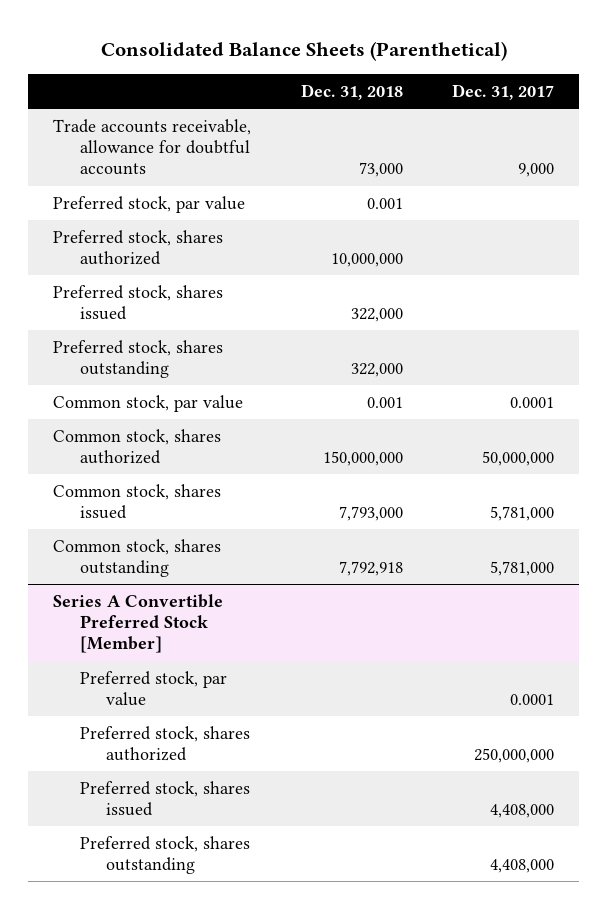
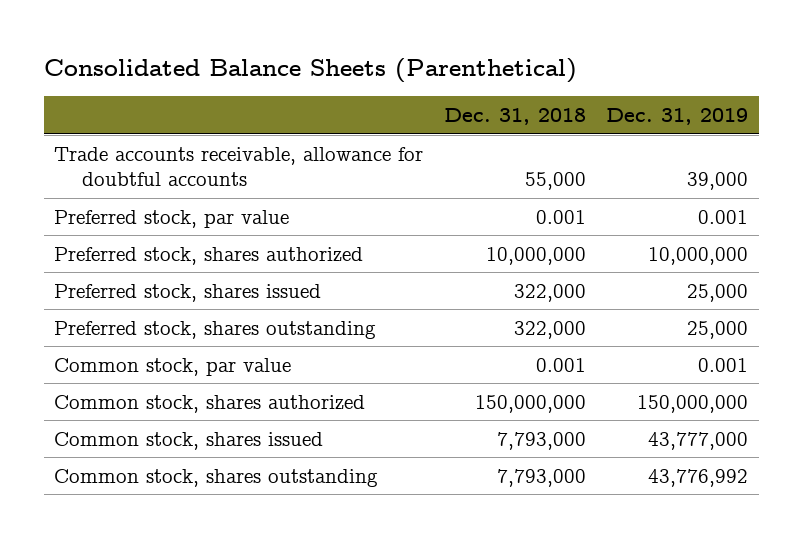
[452,83,555,100] Dec. 31, 2017 -> none
none -> [606,108,749,126] Dec. 31, 2019
[358,162,403,178] 73,000 -> [524,172,586,191] 55,000
[53,593,224,654] Series A Convertible Preferred Stock [Member] -> none
[79,670,227,707] Preferred stock, par value -> none
[79,725,250,762] Preferred stock, shares authorized -> none
[79,780,250,817] Preferred stock, shares issued -> none
[79,835,250,875] Preferred stock, shares outstanding -> none
[338,561,403,577] 7,792,918 -> [496,468,586,487] 7,793,000

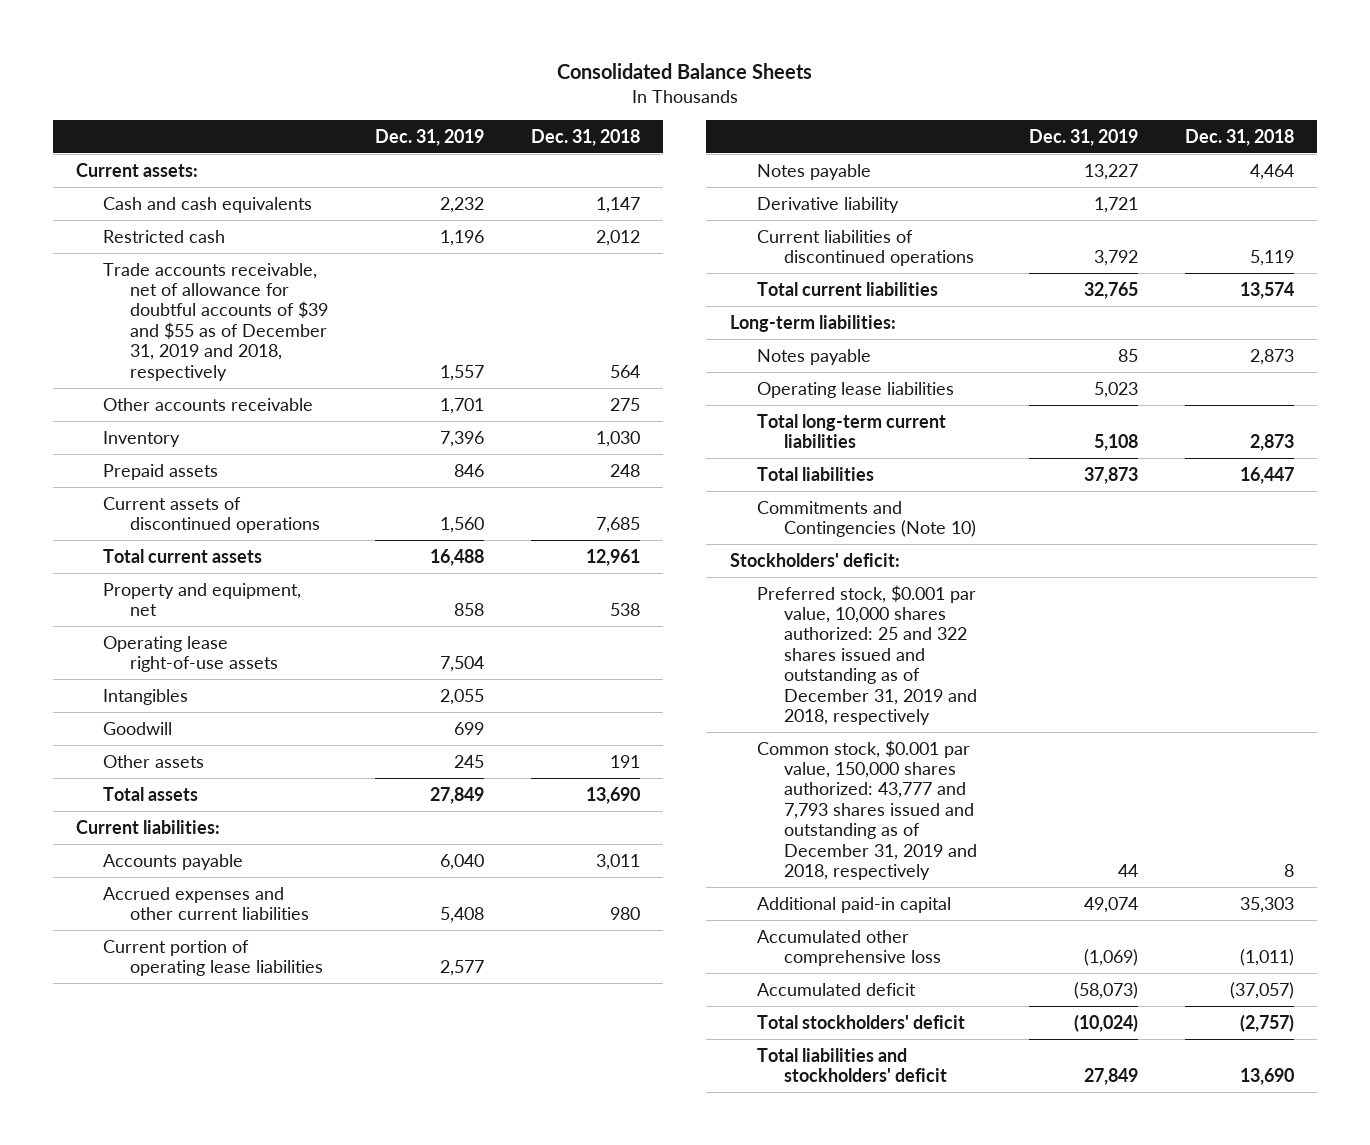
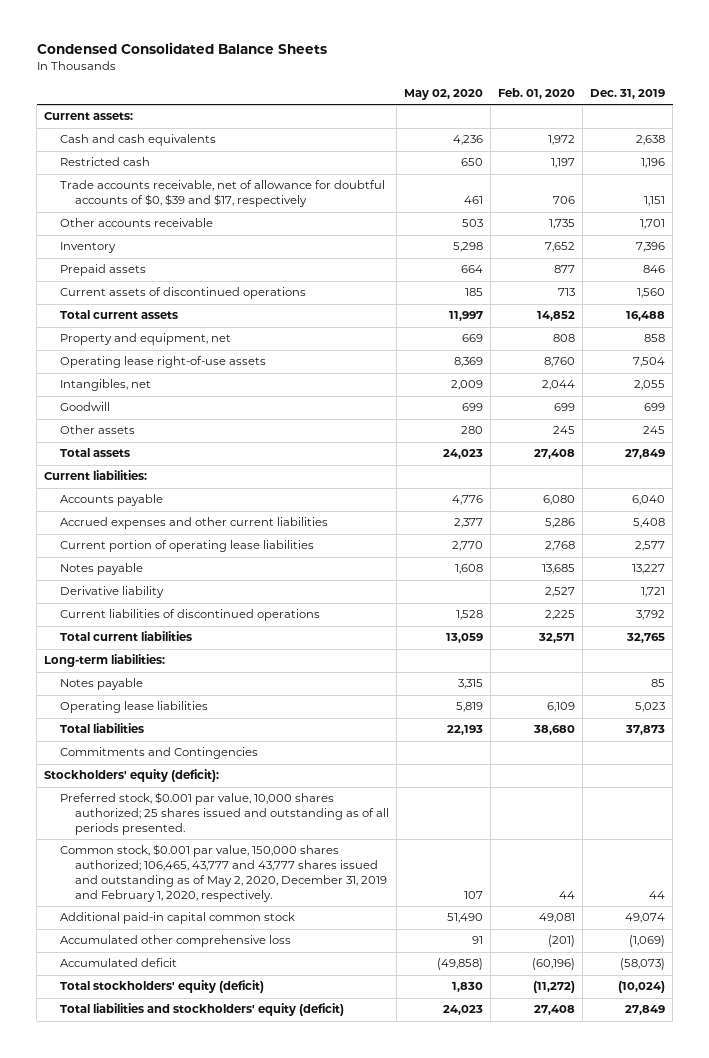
[556,63,812,80] Consolidated Balance Sheets -> [36,42,327,55] Condensed Consolidated Balance Sheets
[530,128,640,146] Dec. 31, 2018 -> none
none -> [404,88,484,100] May 02, 2020
none -> [498,87,576,99] Feb. 01, 2020
[439,196,484,213] 2,232 -> [636,135,666,146] 2,638
[103,262,329,381] Trade accounts receivable, net of allowance for doubtful accounts of $39 and $55 as of December 31, 2019 and 2018, respectively -> [59,180,385,208] Trade accounts receivable, net of allowance for doubtful accounts of $0, $39 and $17, respectively
[439,364,484,381] 1,557 -> [644,196,666,207] 1,151
[103,688,189,705] Intangibles -> [59,379,151,392] Intangibles, net
[756,413,946,448] Total long-term current liabilities -> none
[756,500,976,537] Commitments and Contingencies (Note 10) -> [59,747,258,760] Commitments and Contingencies
[729,552,900,567] Stockholders' deficit: -> [44,769,220,783] Stockholders' equity (deficit):
[756,584,977,726] Preferred stock, $0.001 par value, 10,000 shares authorized: 25 and 322 shares issued and outstanding as of December 31, 2019 and 2018, respectively -> [59,792,390,836] Preferred stock, $0.001 par value, 10,000 shares authorized; 25 shares issued and outstanding as of all periods presented.
[756,739,977,881] Common stock, $0.001 par value, 150,000 shares authorized: 43,777 and 7,793 shares issued and outstanding as of December 31, 2019 and 2018, respectively -> [59,844,388,903] Common stock, $0.001 par value, 150,000 shares authorized; 106,465, 43,777 and 43,777 shares issued and outstanding as of May 2, 2020, December 31, 2019 and February 1, 2020, respectively.
[756,896,951,913] Additional paid-in capital -> [59,912,295,925] Additional paid-in capital common stock
[756,1014,965,1029] Total stockholders' deficit -> [59,980,264,994] Total stockholders' equity (deficit)
[756,1047,947,1082] Total liabilities and stockholders' deficit -> [59,1003,344,1017] Total liabilities and stockholders' equity (deficit)

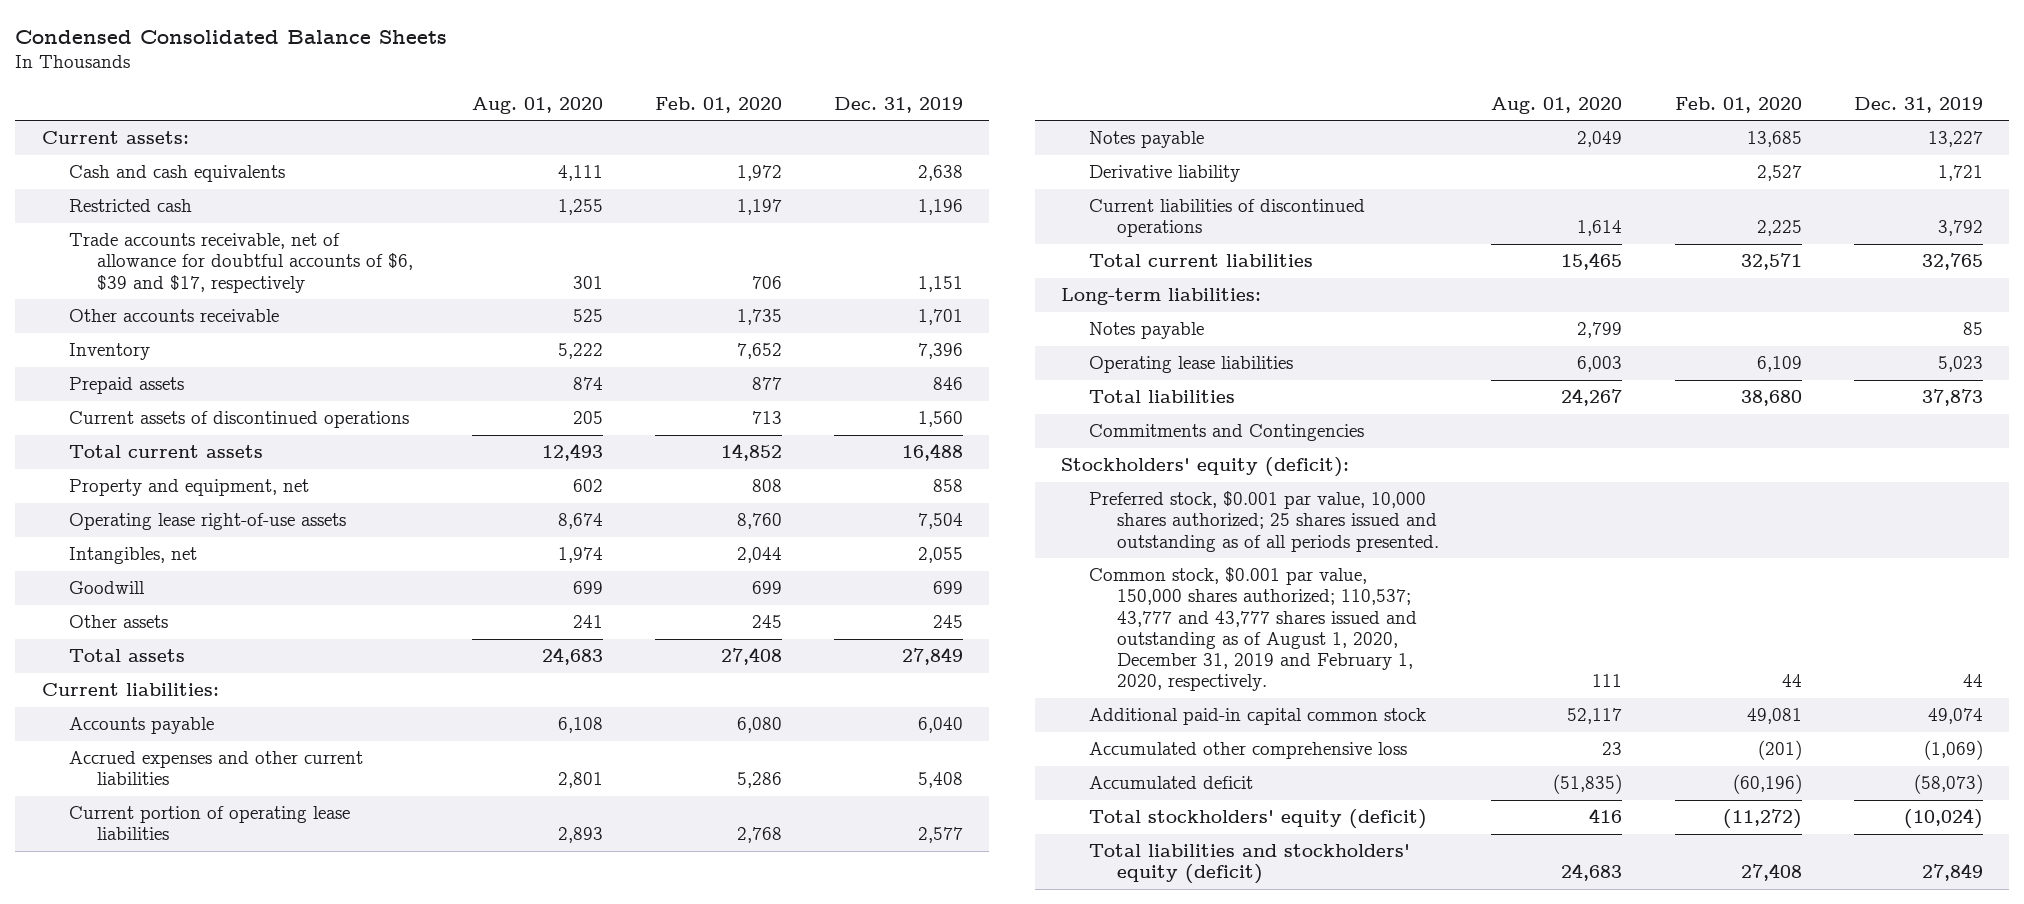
[404,88,484,100] May 02, 2020 -> none
none -> [471,96,603,114] Aug. 01, 2020
[59,180,385,208] Trade accounts receivable, net of allowance for doubtful accounts of $0, $39 and $17, respectively -> [69,233,414,293] Trade accounts receivable, net of allowance for doubtful accounts of $6, $39 and $17, respectively
[59,844,388,903] Common stock, $0.001 par value, 150,000 shares authorized; 106,465, 43,777 and 43,777 shares issued and outstanding as of May 2, 2020, December 31, 2019 and February 1, 2020, respectively. -> [1089,567,1417,692] Common stock, $0.001 par value, 150,000 shares authorized; 110,537; 43,777 and 43,777 shares issued and outstanding as of August 1, 2020, December 31, 2019 and February 1, 2020, respectively.

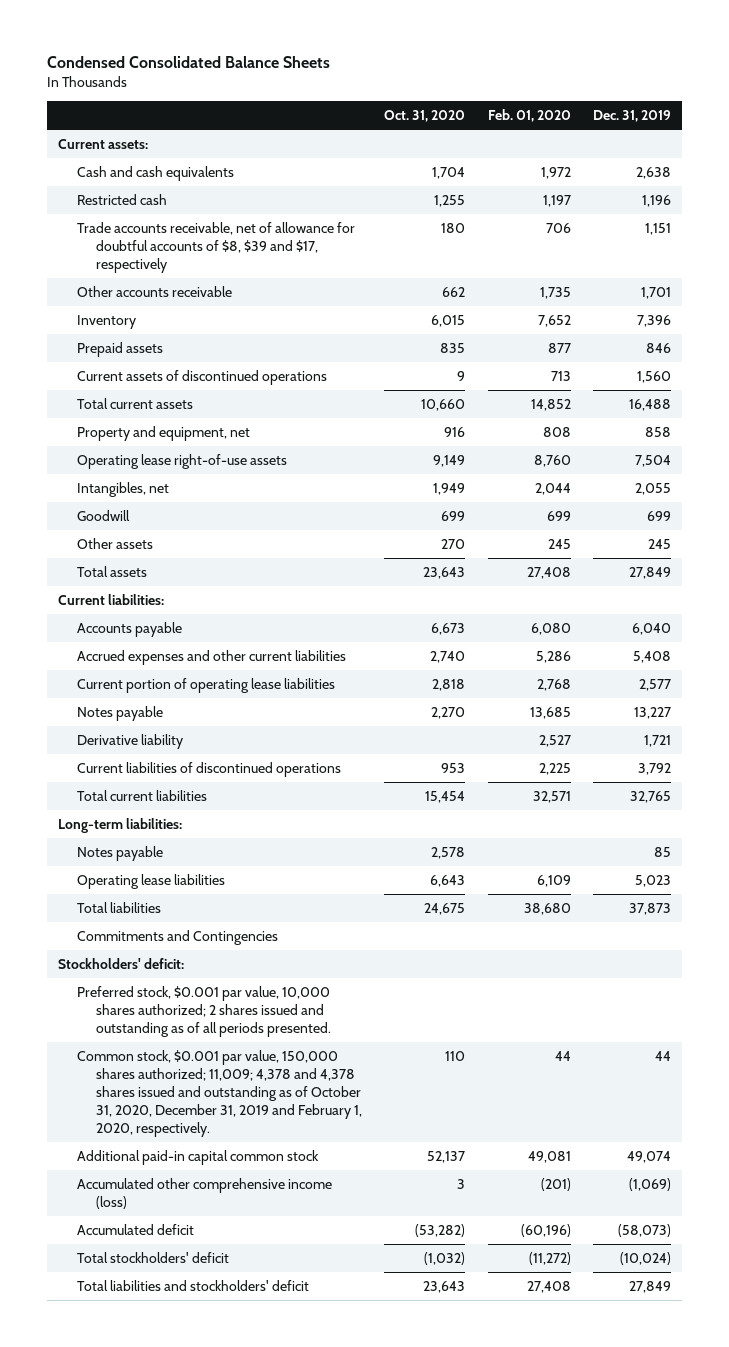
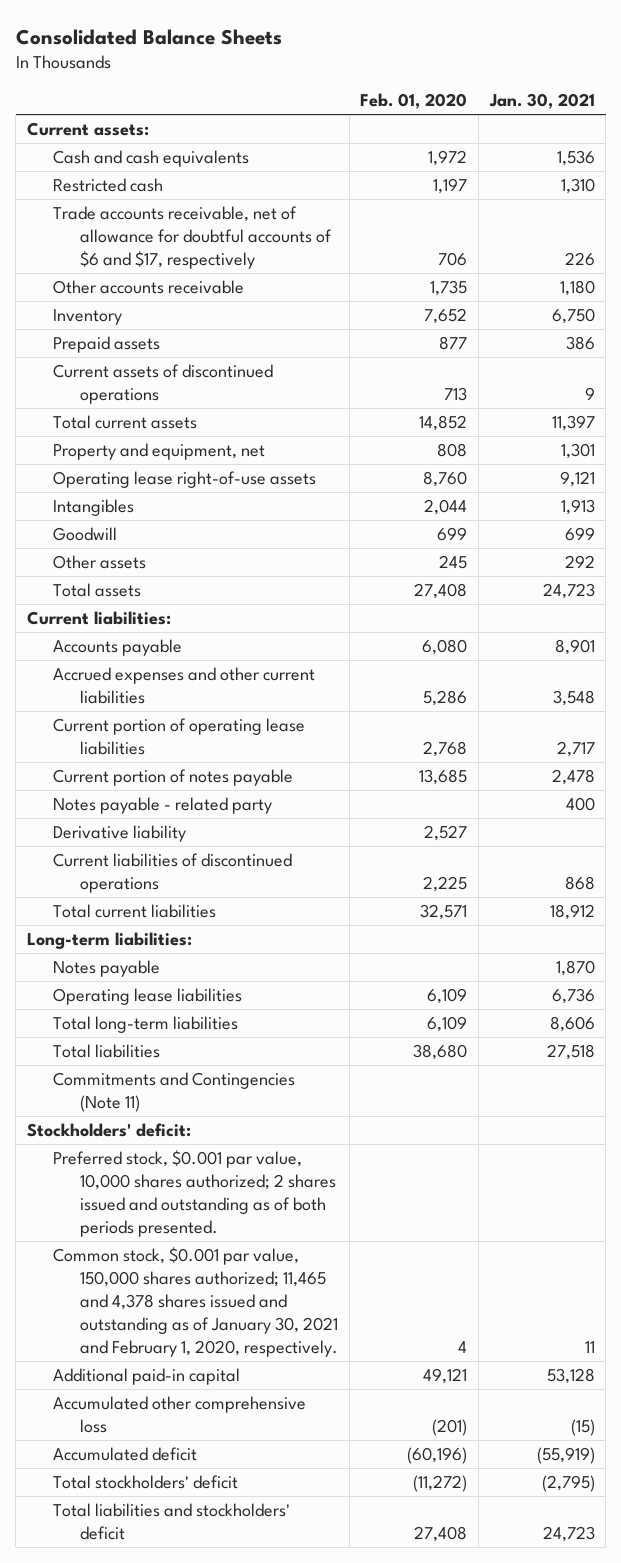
[46,56,330,69] Condensed Consolidated Balance Sheets -> [15,28,282,45] Consolidated Balance Sheets
[384,109,466,122] Oct. 31, 2020 -> none
[592,109,671,122] Dec. 31, 2019 -> none
none -> [488,93,595,110] Jan. 30, 2021
[76,222,355,273] Trade accounts receivable, net of allowance for doubtful accounts of $8, $39 and $17, respectively -> [53,205,333,269] Trade accounts receivable, net of allowance for doubtful accounts of $6 and $17, respectively
[76,482,169,498] Intangibles, net -> [53,498,135,516] Intangibles
[76,706,163,722] Notes payable -> [53,768,294,786] Current portion of notes payable
none -> [53,796,273,814] Notes payable - related party
none -> [53,1015,239,1033] Total long-term liabilities
[76,930,278,946] Commitments and Contingencies -> [53,1071,296,1112] Commitments and Contingencies (Note 11)
[76,986,331,1037] Preferred stock, $0.001 par value, 10,000 shares authorized; 2 shares issued and outstanding as of all periods presented. -> [53,1149,337,1237] Preferred stock, $0.001 par value, 10,000 shares authorized; 2 shares issued and outstanding as of both periods presented.
[76,1050,362,1137] Common stock, $0.001 par value, 150,000 shares authorized; 11,009; 4,378 and 4,378 shares issued and outstanding as of October 31, 2020, December 31, 2019 and February 1, 2020, respectively. -> [53,1246,339,1357] Common stock, $0.001 par value, 150,000 shares authorized; 11,465 and 4,378 shares issued and outstanding as of January 30, 2021 and February 1, 2020, respectively.
[554,1051,571,1062] 44 -> [458,1340,468,1353] 4
[76,1150,319,1166] Additional paid-in capital common stock -> [53,1367,241,1385] Additional paid-in capital
[527,1151,571,1164] 49,081 -> [423,1367,468,1384] 49,121
[76,1178,332,1210] Accumulated other comprehensive income (loss) -> [53,1395,307,1433] Accumulated other comprehensive loss

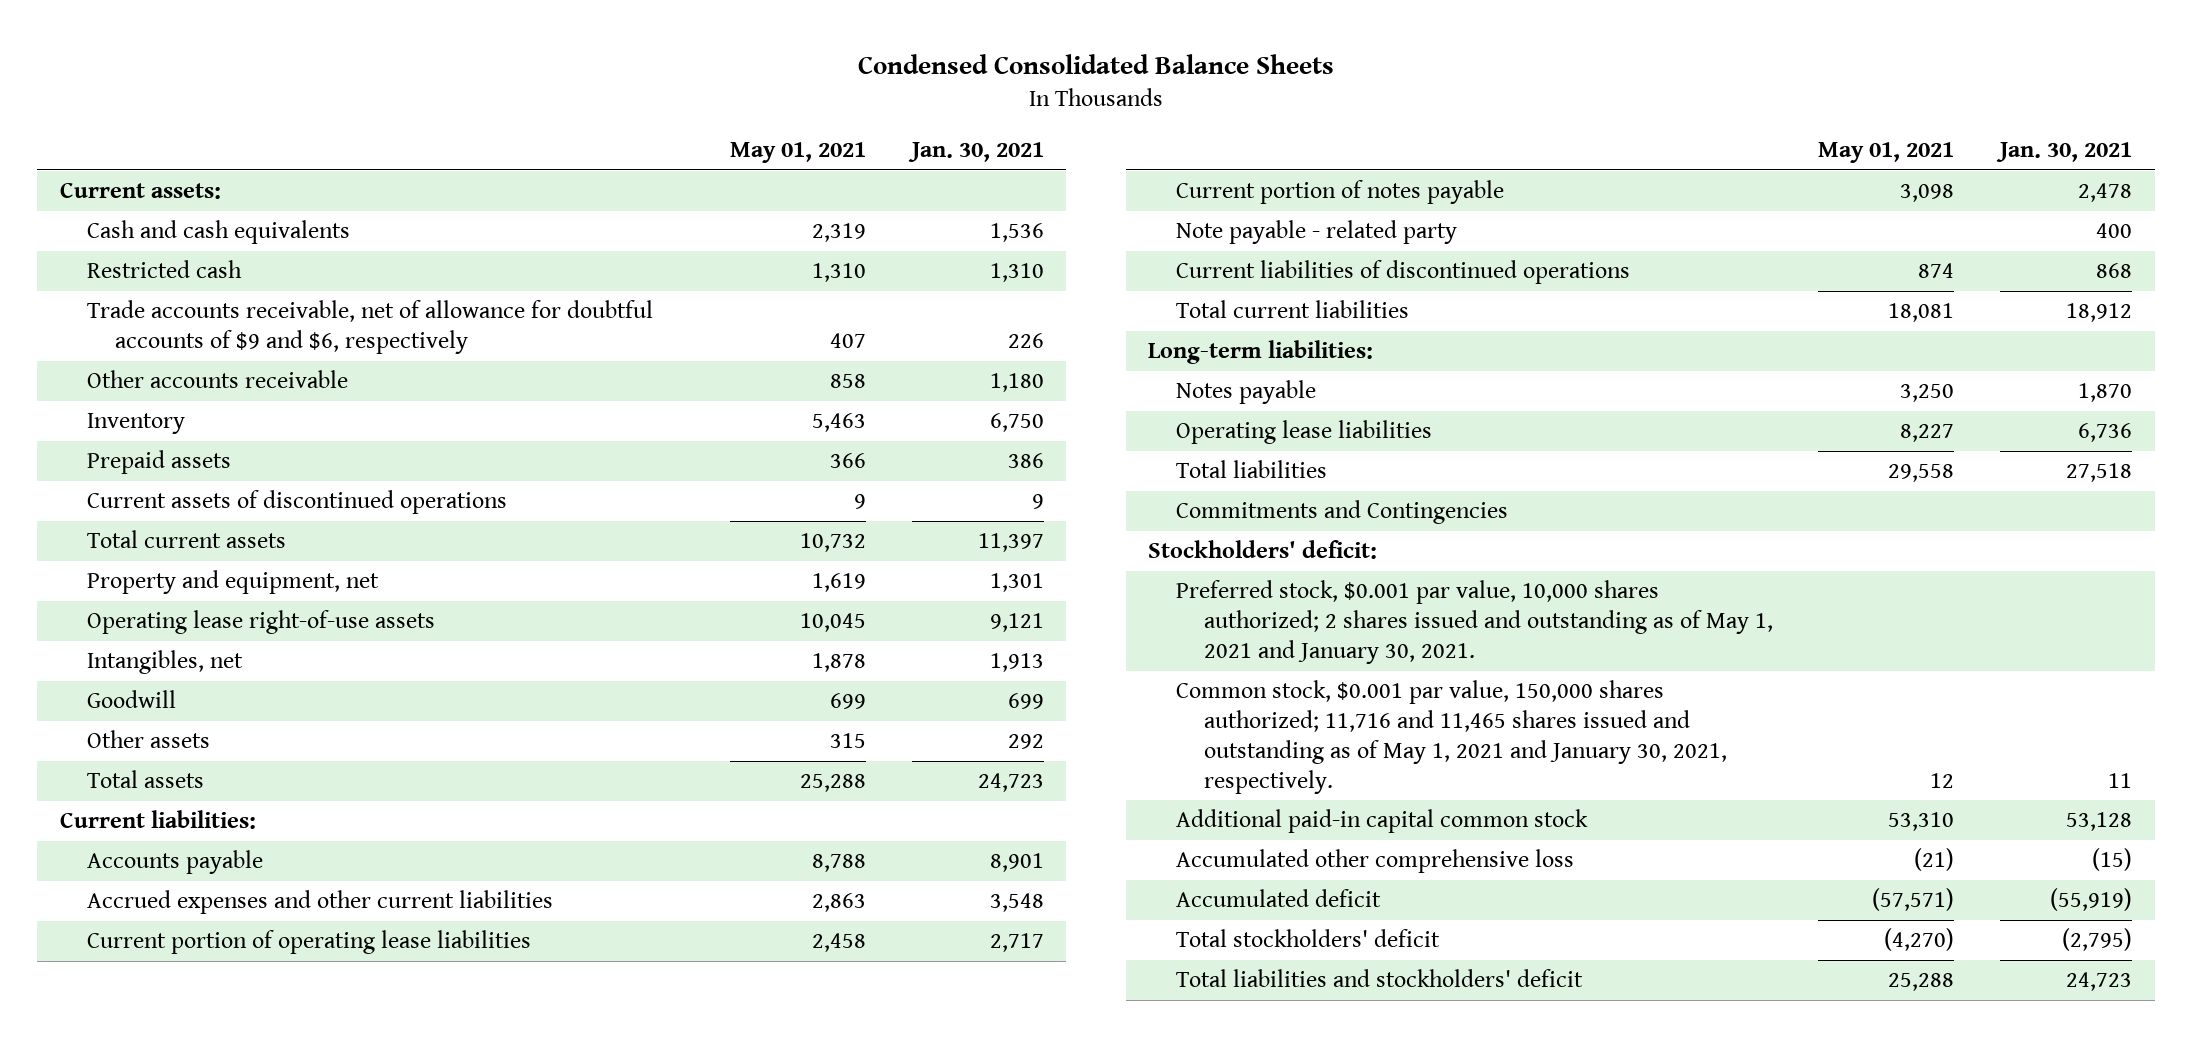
[15,28,282,45] Consolidated Balance Sheets -> [858,53,1335,74] Condensed Consolidated Balance Sheets
[360,93,468,110] Feb. 01, 2020 -> none
none -> [729,141,866,163] May 01, 2021
[53,205,333,269] Trade accounts receivable, net of allowance for doubtful accounts of $6 and $17, respectively -> [87,300,654,355] Trade accounts receivable, net of allowance for doubtful accounts of $9 and $6, respectively
[53,498,135,516] Intangibles -> [87,650,244,675] Intangibles, net
[53,824,187,842] Derivative liability -> none
[53,796,273,814] Notes payable - related party -> [1176,220,1458,245] Note payable - related party
[53,1015,239,1033] Total long-term liabilities -> none
[53,1071,296,1112] Commitments and Contingencies (Note 11) -> [1176,500,1509,525] Commitments and Contingencies
[53,1149,337,1237] Preferred stock, $0.001 par value, 10,000 shares authorized; 2 shares issued and outstanding as of both periods presented. -> [1176,580,1773,664] Preferred stock, $0.001 par value, 10,000 shares authorized; 2 shares issued and outstanding as of May 1, 2021 and January 30, 2021.
[53,1246,339,1357] Common stock, $0.001 par value, 150,000 shares authorized; 11,465 and 4,378 shares issued and outstanding as of January 30, 2021 and February 1, 2020, respectively. -> [1176,680,1727,794] Common stock, $0.001 par value, 150,000 shares authorized; 11,716 and 11,465 shares issued and outstanding as of May 1, 2021 and January 30, 2021, respectively.
[53,1367,241,1385] Additional paid-in capital -> [1176,809,1589,834] Additional paid-in capital common stock

